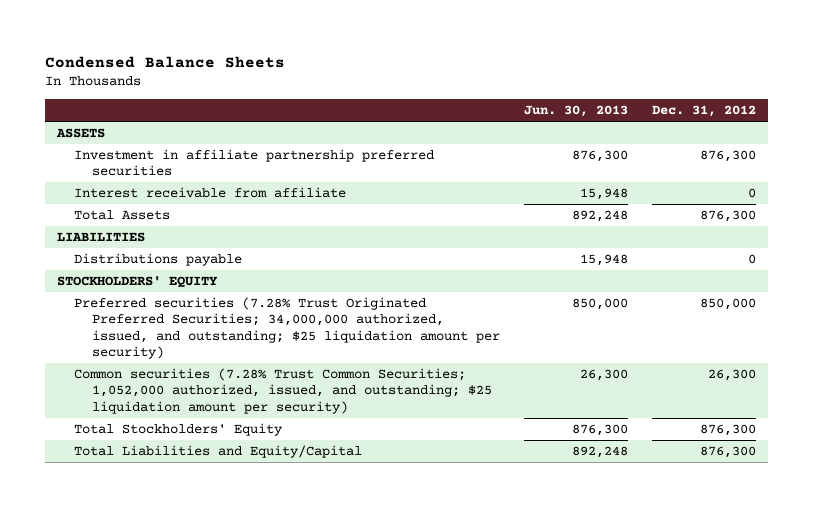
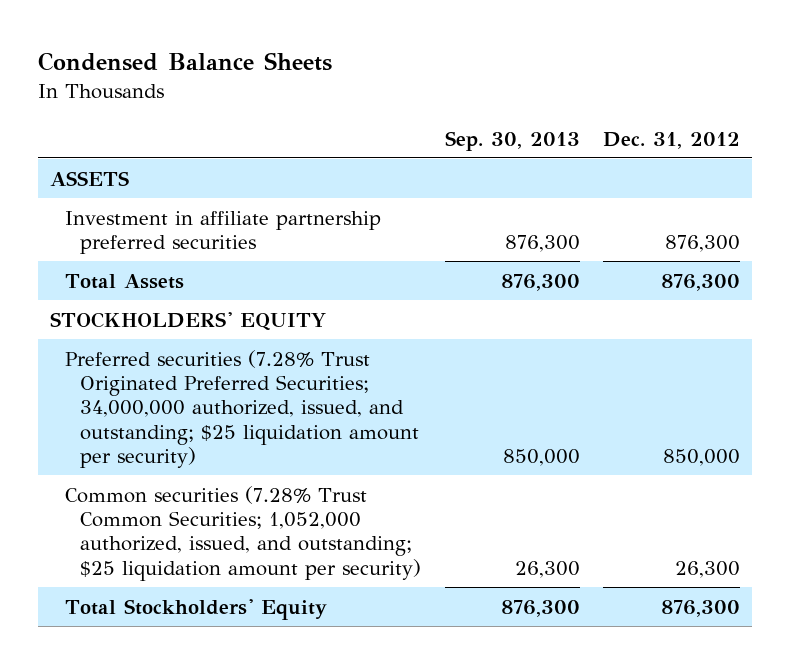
[523,105,628,118] Jun. 30, 2013 -> none
none -> [444,130,580,151] Sep. 30, 2013
[74,186,347,198] Interest receivable from affiliate -> none
[57,231,146,242] LIABILITIES -> none
[74,252,243,266] Distributions payable -> none
[74,444,363,458] Total Liabilities and Equity/Capital -> none

